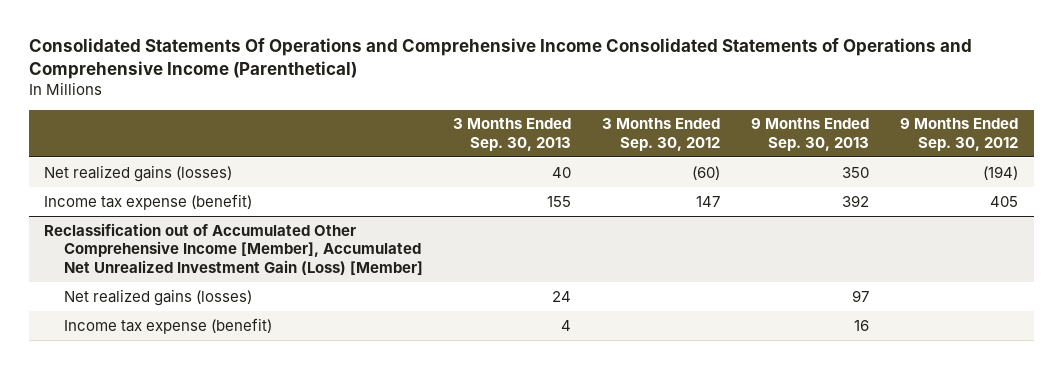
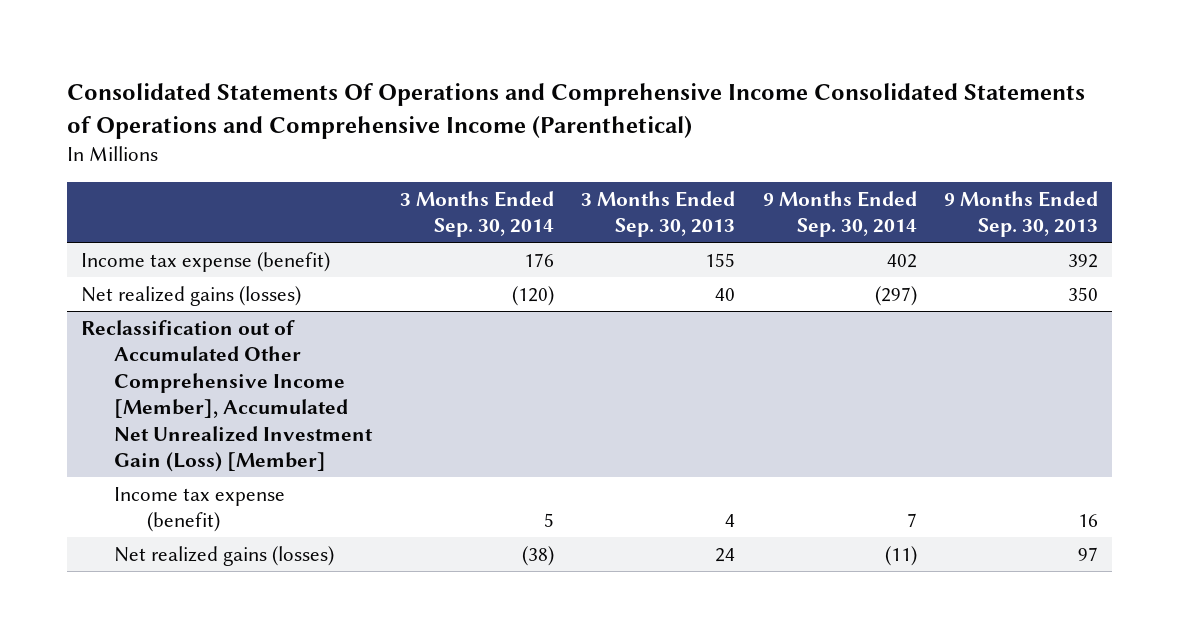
[602,118,721,152] 3 Months Ended Sep. 30, 2012 -> none
[900,118,1019,152] 9 Months Ended Sep. 30, 2012 -> none
none -> [399,190,554,238] 3 Months Ended Sep. 30, 2014
none -> [762,190,917,238] 9 Months Ended Sep. 30, 2014
[44,164,233,182] Net realized gains (losses) -> [81,285,302,306] Net realized gains (losses)
[63,288,252,306] Net realized gains (losses) -> [114,545,335,566] Net realized gains (losses)

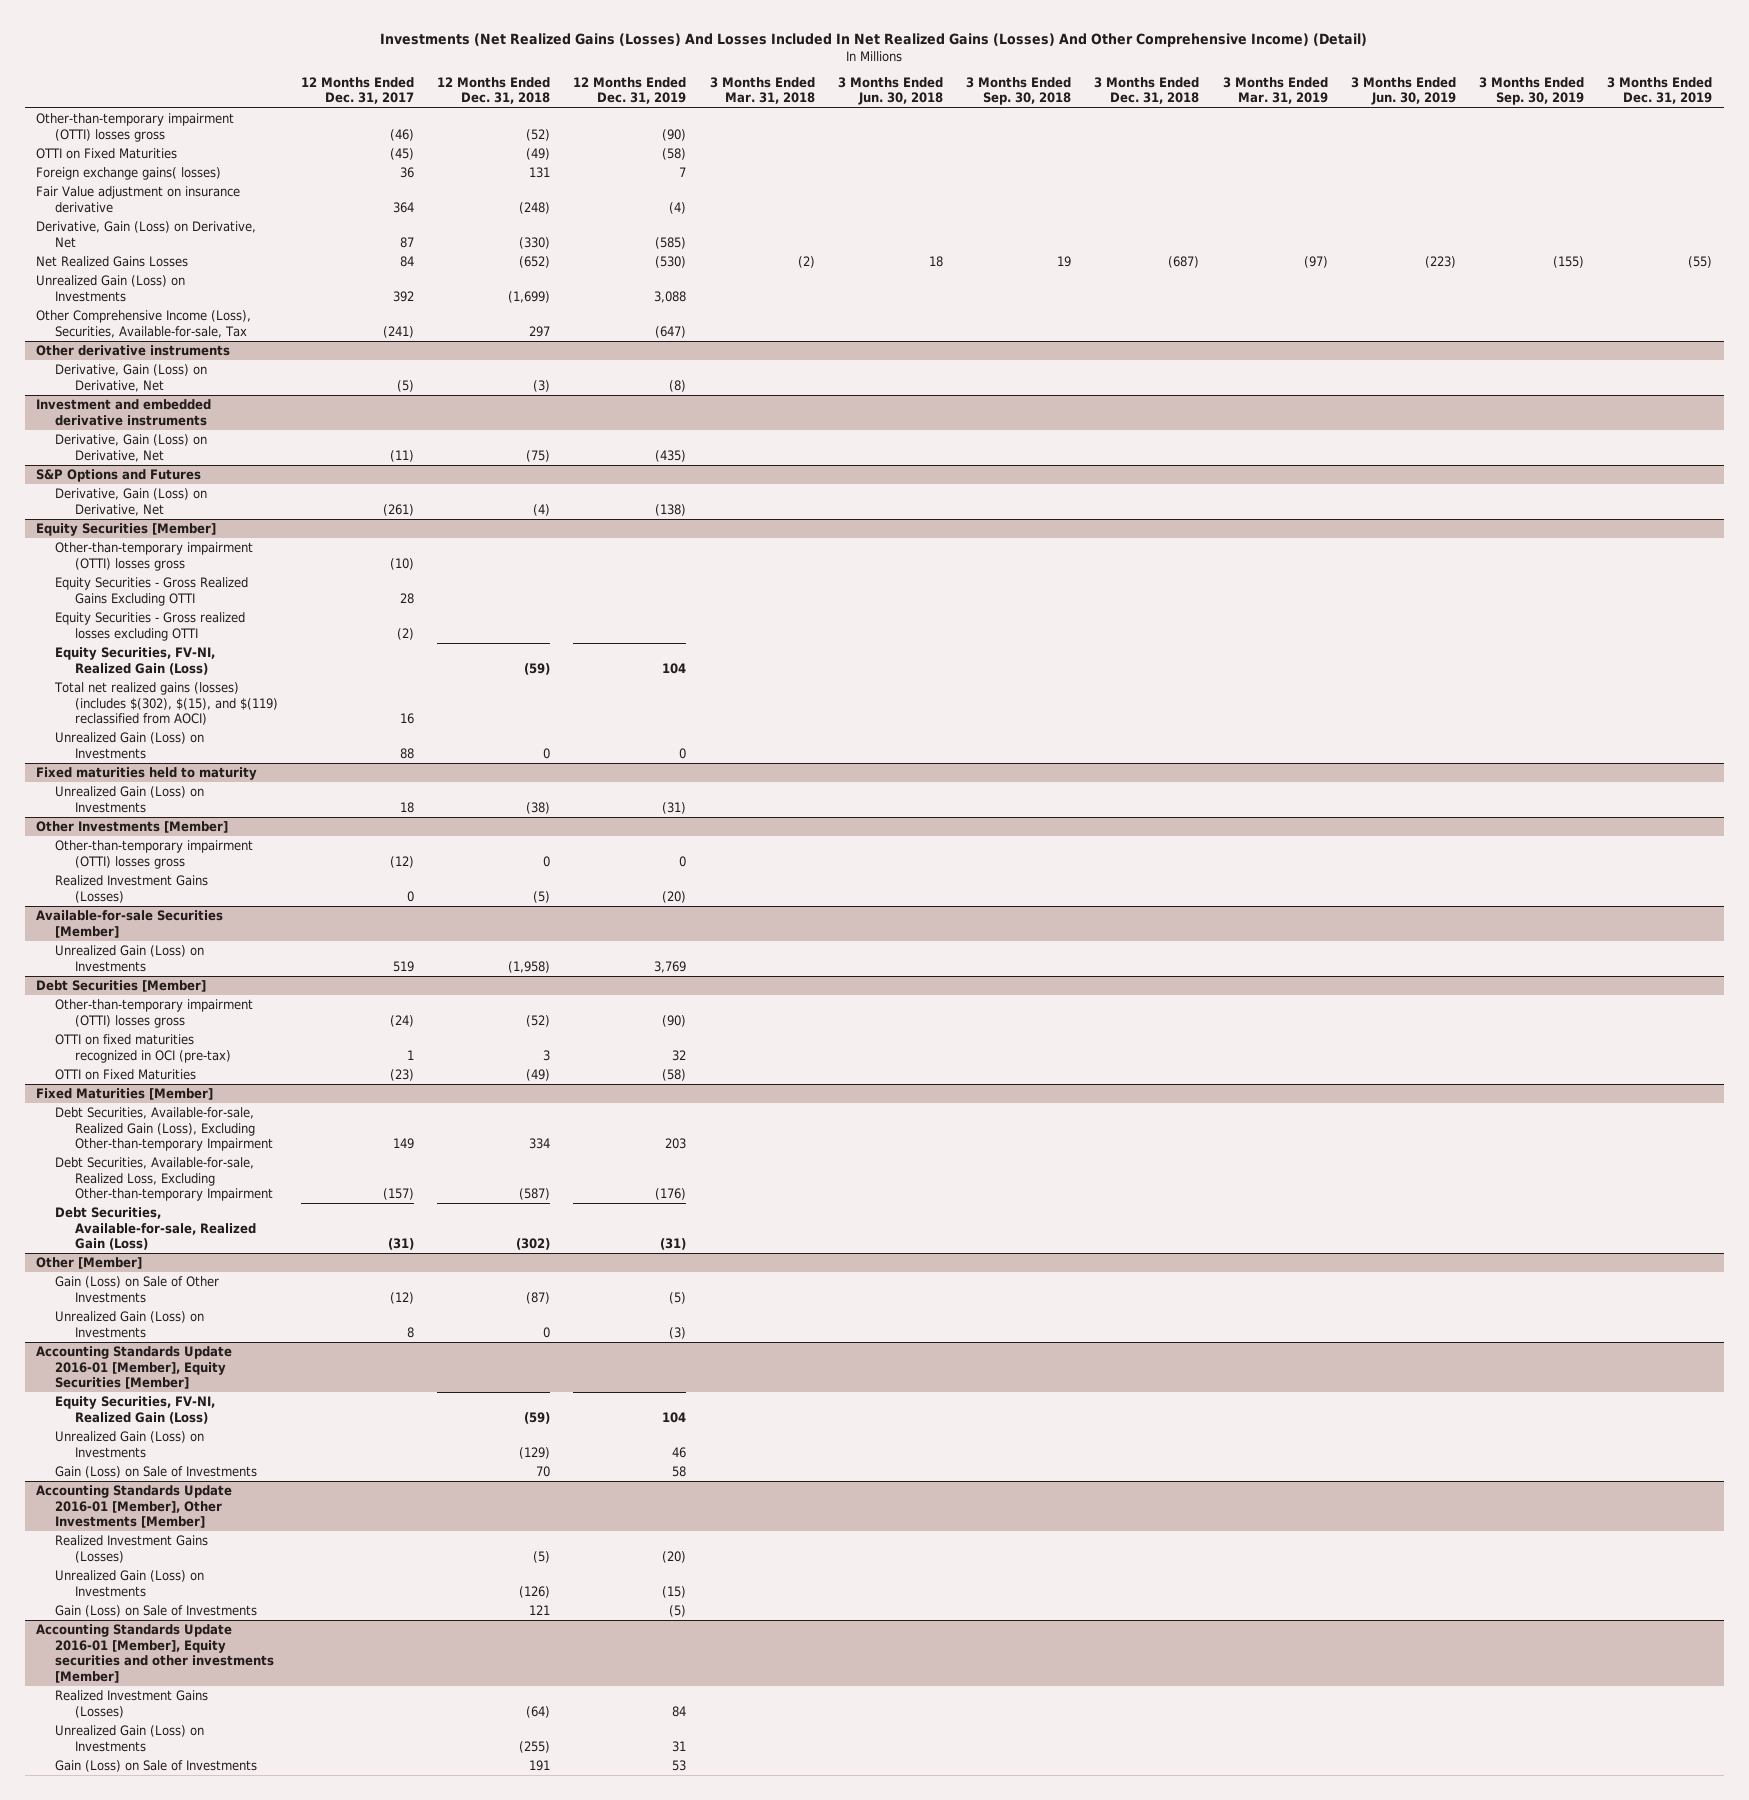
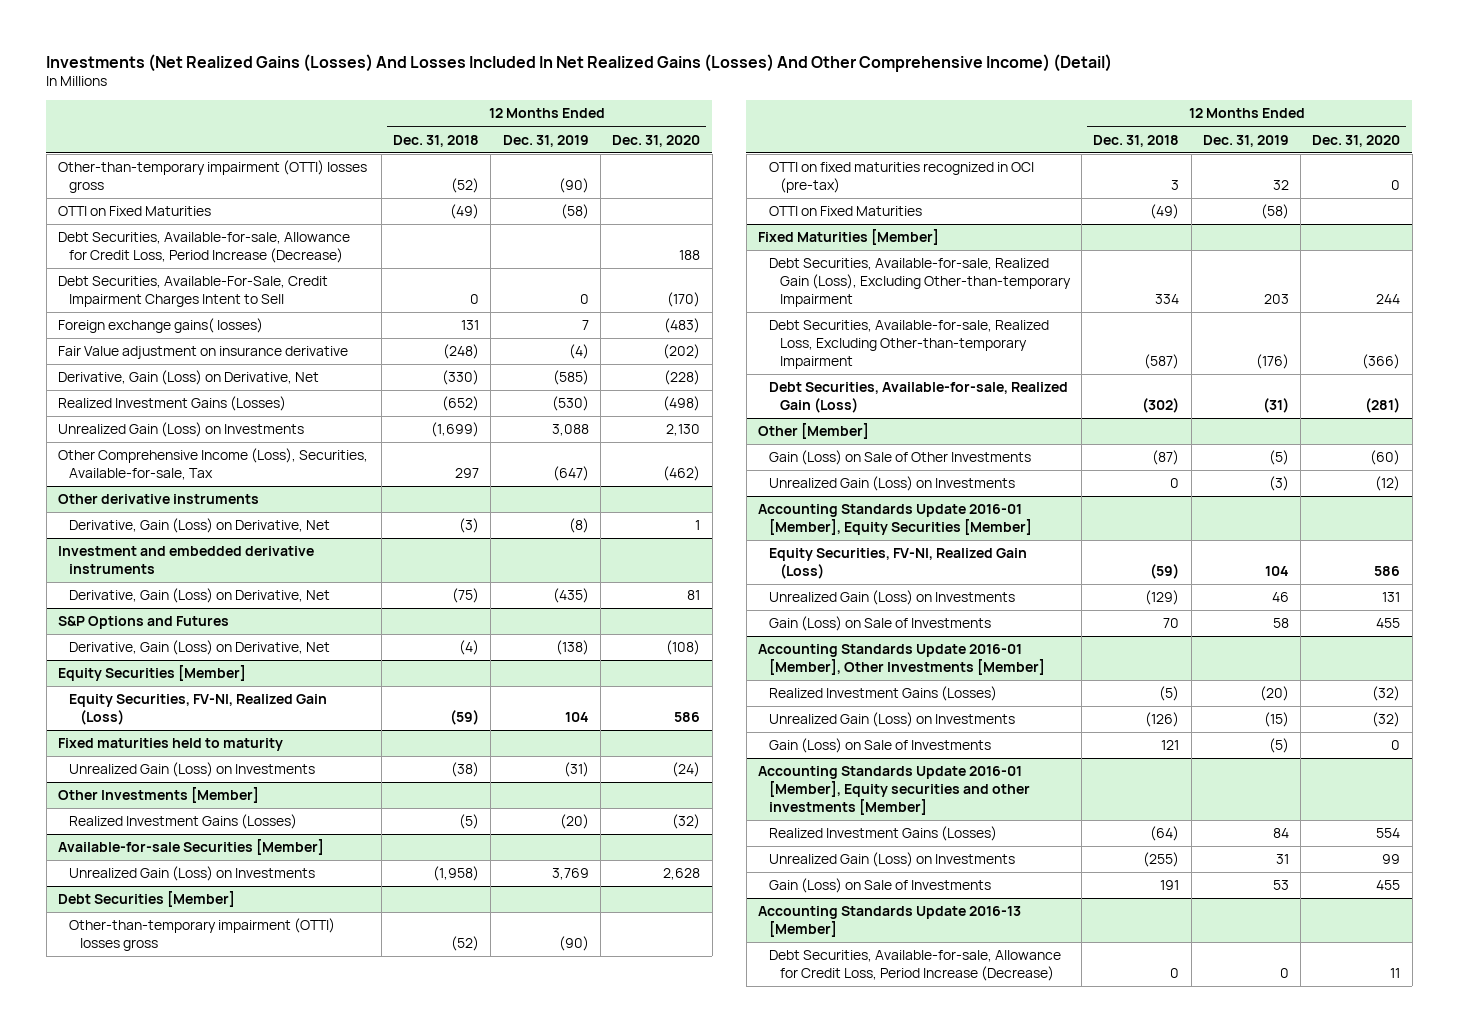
[300,76,414,105] 12 Months Ended Dec. 31, 2017 -> none
[709,76,815,105] 3 Months Ended Mar. 31, 2018 -> none
[837,76,943,106] 3 Months Ended Jun. 30, 2018 -> none
[966,76,1072,106] 3 Months Ended Sep. 30, 2018 -> none
[1094,76,1200,105] 3 Months Ended Dec. 31, 2018 -> none
[1222,76,1328,105] 3 Months Ended Mar. 31, 2019 -> none
[1350,76,1456,106] 3 Months Ended Jun. 30, 2019 -> none
[1479,76,1585,106] 3 Months Ended Sep. 30, 2019 -> none
[1607,76,1713,105] 3 Months Ended Dec. 31, 2019 -> none
none -> [612,134,701,147] Dec. 31, 2020
none -> [58,232,351,264] Debt Securities, Available-for-sale, Allowance for Credit Loss, Period Increase (Decrease)
none -> [58,276,329,308] Debt Securities, Available-For-Sale, Credit Impairment Charges Intent to Sell
[36,256,189,268] Net Realized Gains Losses -> [58,396,287,412] Realized Investment Gains (Losses)
[55,542,254,571] Other-than-temporary impairment (OTTI) losses gross -> none
[55,577,249,606] Equity Securities - Gross Realized Gains Excluding OTTI -> none
[55,612,246,641] Equity Securities - Gross realized losses excluding OTTI -> none
[54,682,278,726] Total net realized gains (losses) (includes $(302), $(15), and $(119) reclassified from AOCI) -> none
[55,732,205,759] Unrealized Gain (Loss) on Investments -> none
[55,840,254,869] Other-than-temporary impairment (OTTI) losses gross -> none
none -> [758,906,1022,938] Accounting Standards Update 2016-13 [Member]
none -> [768,950,1061,982] Debt Securities, Available-for-sale, Allowance for Credit Loss, Period Increase (Decrease)

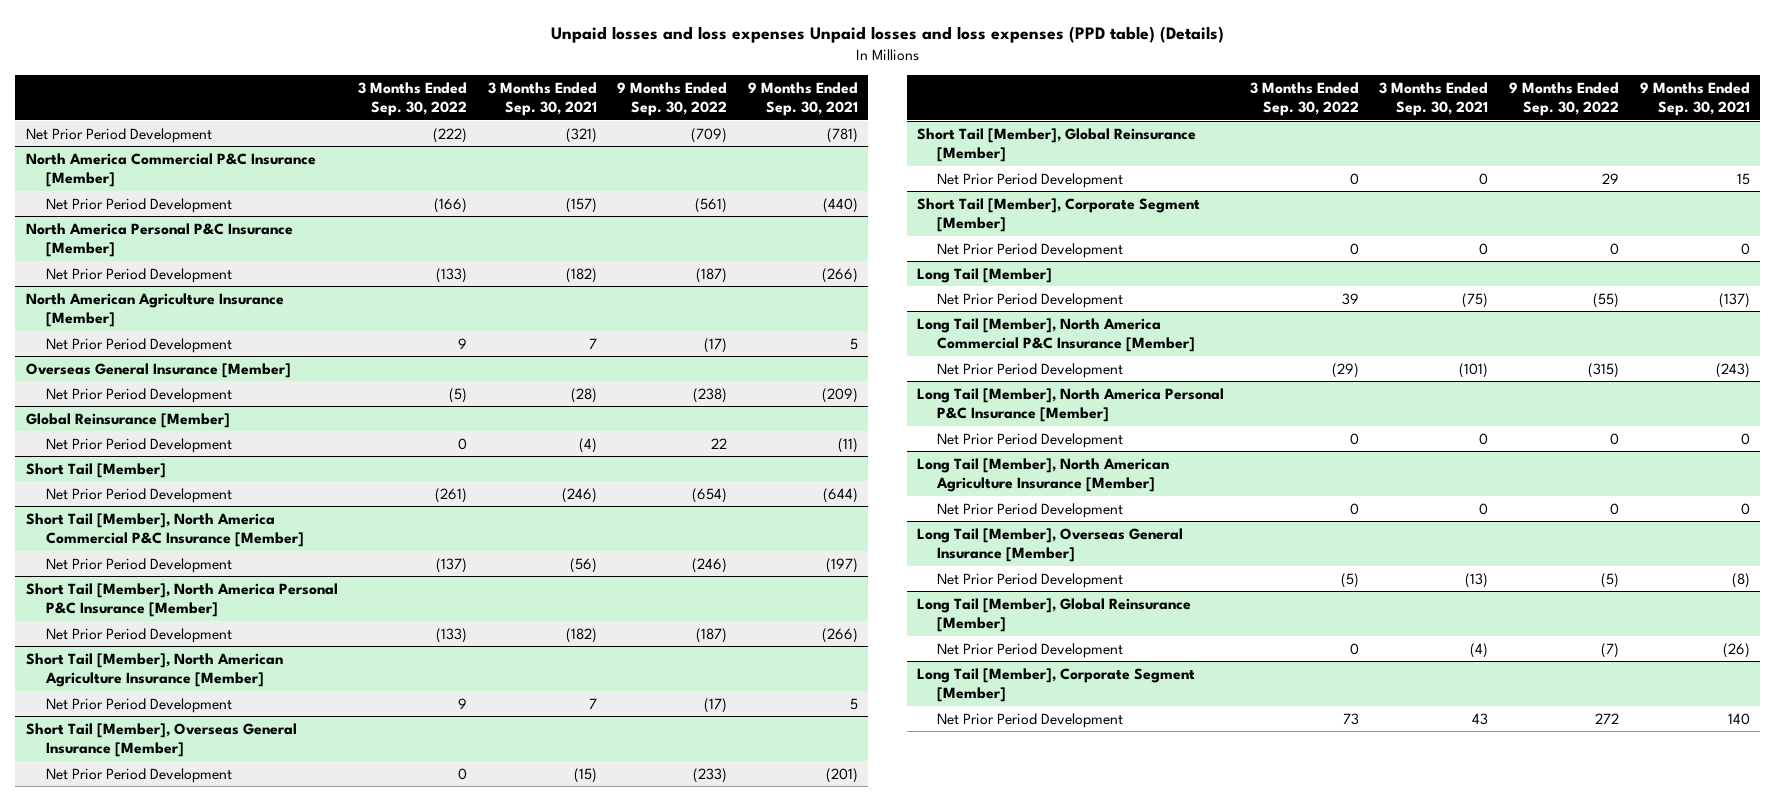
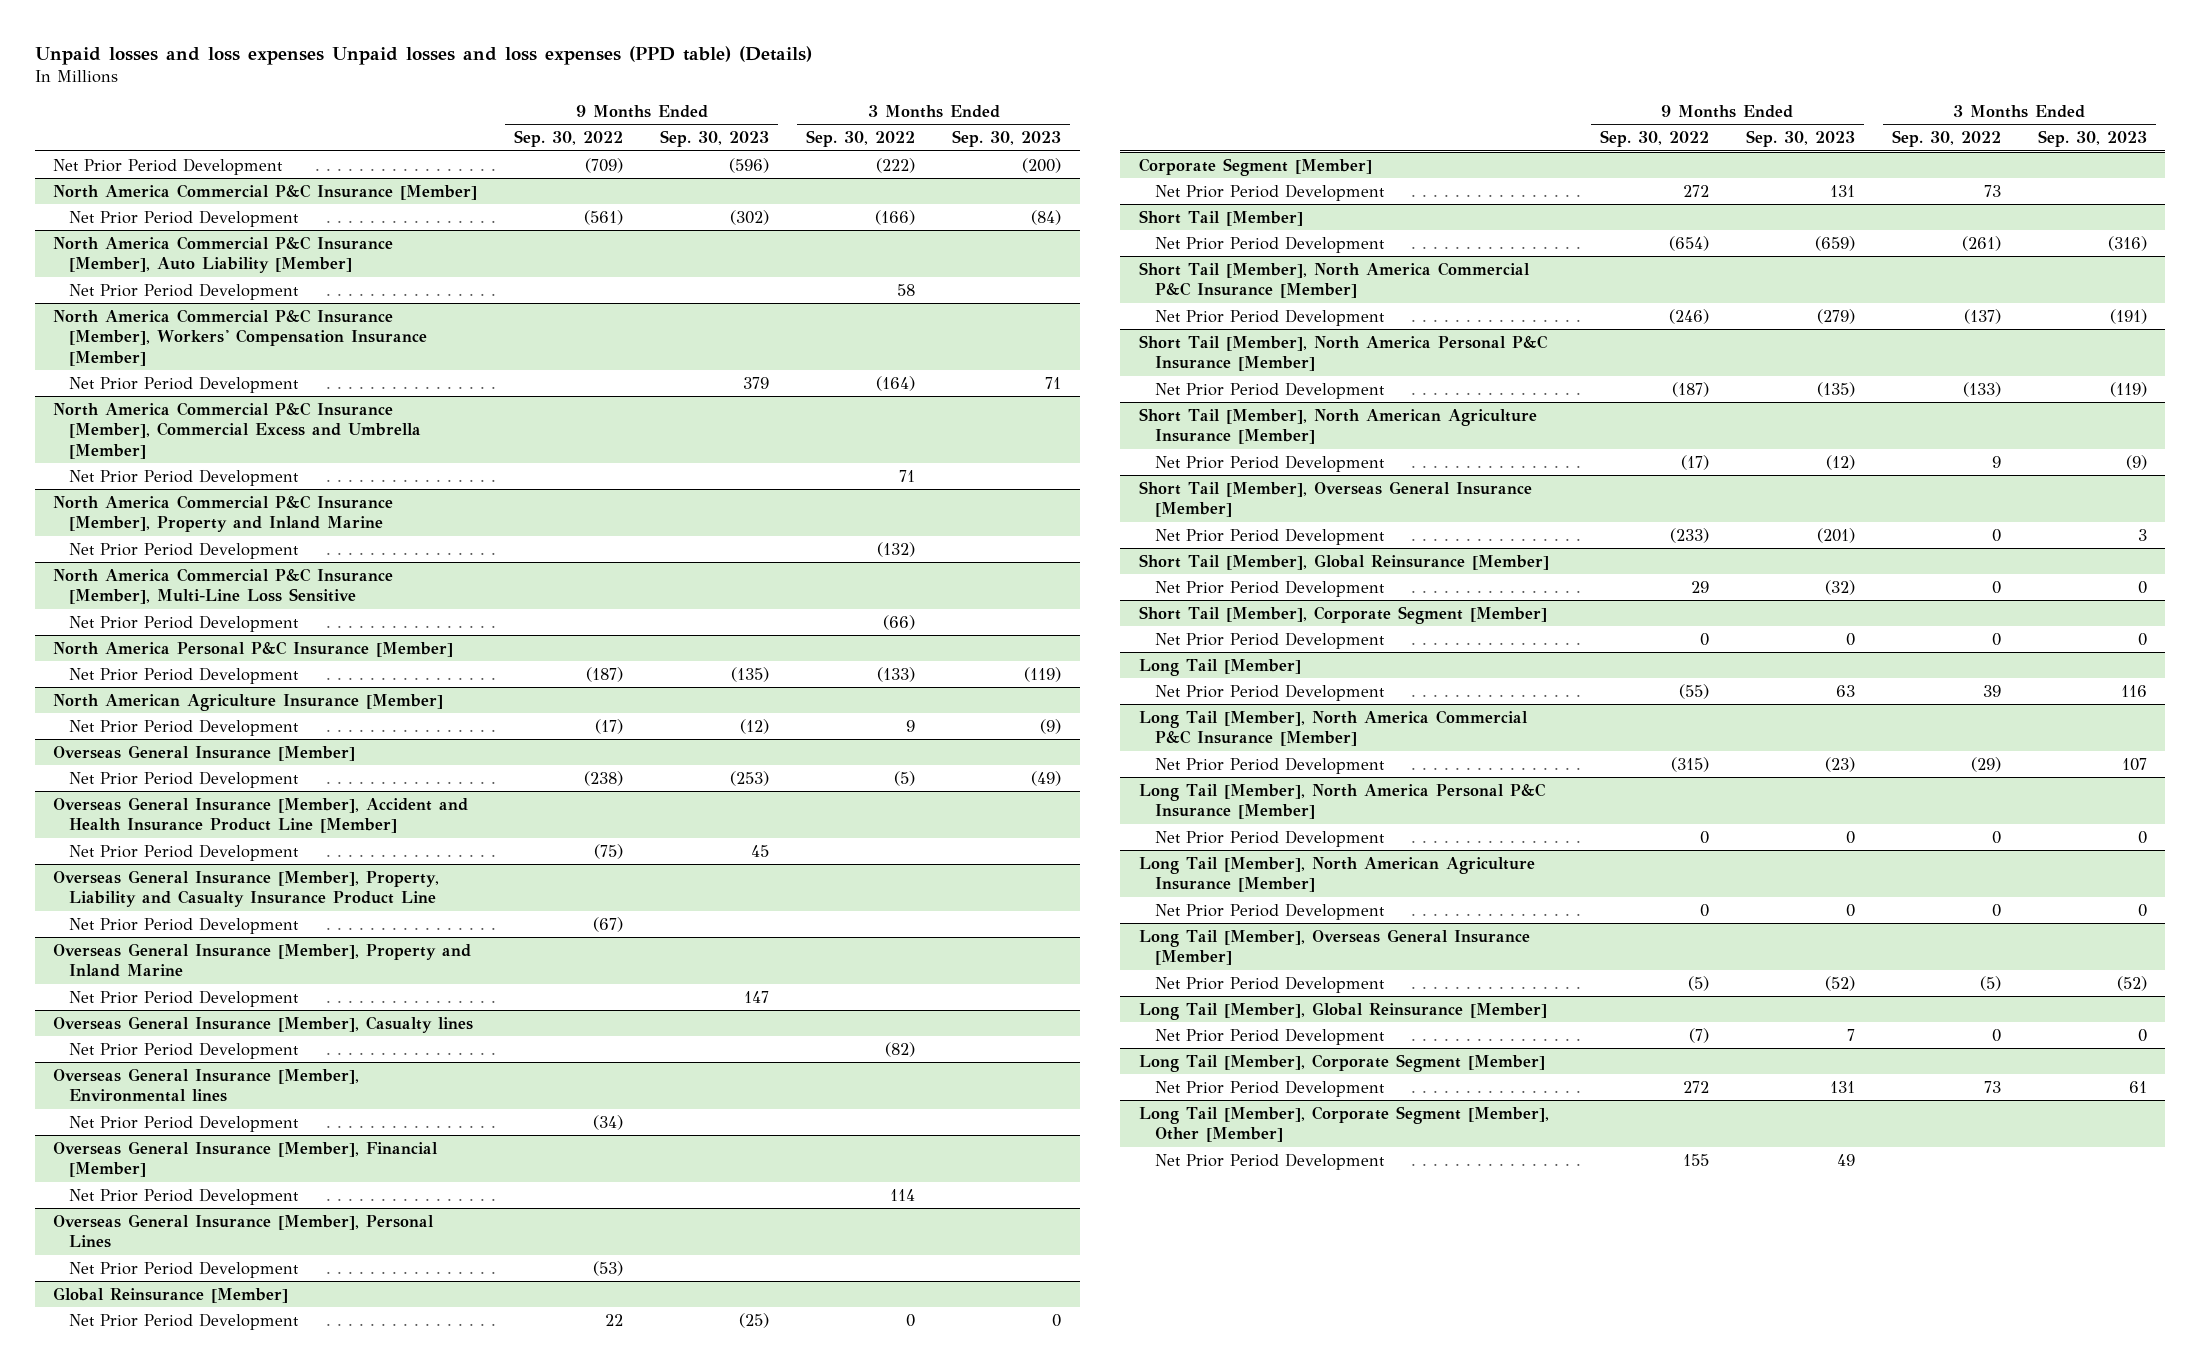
[487,81,597,117] 3 Months Ended Sep. 30, 2021 -> none
[748,81,859,117] 9 Months Ended Sep. 30, 2021 -> none
none -> [660,130,770,148] Sep. 30, 2023
none -> [952,130,1062,148] Sep. 30, 2023
none -> [53,235,394,274] North America Commercial P&C Insurance [Member], Auto Liability [Member]
none -> [69,282,300,300] Net Prior Period Development
none -> [53,308,428,366] North America Commercial P&C Insurance [Member], Workers' Compensation Insurance [Member]
none -> [69,375,300,393] Net Prior Period Development
none -> [53,401,422,459] North America Commercial P&C Insurance [Member], Commercial Excess and Umbrella [Member]
none -> [69,468,300,486] Net Prior Period Development
none -> [53,494,394,533] North America Commercial P&C Insurance [Member], Property and Inland Marine
none -> [69,541,300,559] Net Prior Period Development
none -> [53,567,394,605] North America Commercial P&C Insurance [Member], Multi-Line Loss Sensitive
none -> [69,614,300,632] Net Prior Period Development
none -> [53,796,469,834] Overseas General Insurance [Member], Accident and Health Insurance Product Line [Member]
none -> [69,843,300,861] Net Prior Period Development
none -> [53,869,440,908] Overseas General Insurance [Member], Property, Liability and Casualty Insurance Product Line
none -> [69,916,300,934] Net Prior Period Development
none -> [53,942,472,978] Overseas General Insurance [Member], Property and Inland Marine
none -> [69,989,300,1007] Net Prior Period Development
none -> [53,1015,474,1033] Overseas General Insurance [Member], Casualty lines
none -> [69,1041,300,1059] Net Prior Period Development
none -> [53,1067,360,1103] Overseas General Insurance [Member], Environmental lines
none -> [69,1114,300,1132] Net Prior Period Development
none -> [53,1140,439,1178] Overseas General Insurance [Member], Financial [Member]
none -> [69,1187,300,1205] Net Prior Period Development
none -> [53,1213,435,1249] Overseas General Insurance [Member], Personal Lines
none -> [69,1260,300,1278] Net Prior Period Development
none -> [1138,157,1372,176] Corporate Segment [Member]
none -> [1154,183,1385,201] Net Prior Period Development
none -> [1138,1105,1549,1143] Long Tail [Member], Corporate Segment [Member], Other [Member]
none -> [1154,1152,1385,1170] Net Prior Period Development

